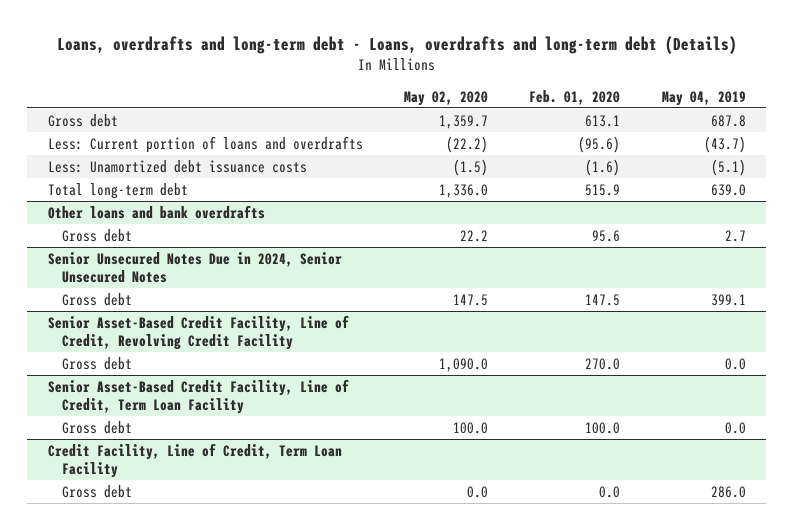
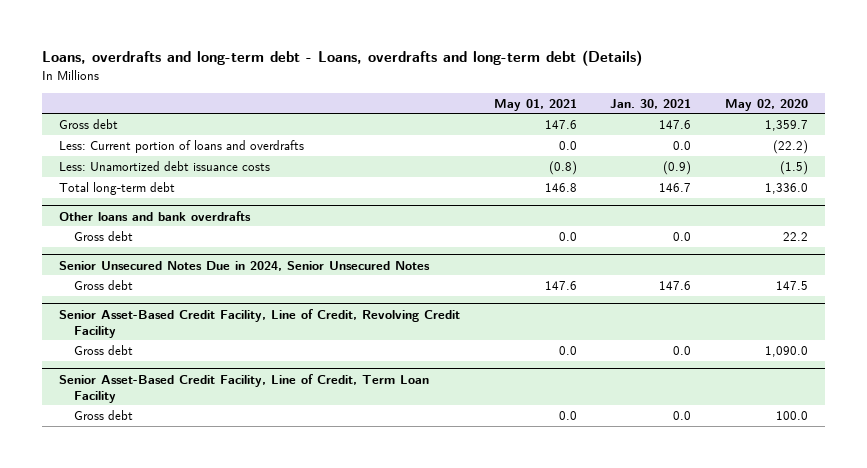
[529,89,621,105] Feb. 01, 2020 -> none
[661,90,746,106] May 04, 2019 -> none
none -> [493,98,577,111] May 01, 2021
none -> [610,98,692,109] Jan. 30, 2021
[47,442,342,478] Credit Facility, Line of Credit, Term Loan Facility -> none
[61,484,132,498] Gross debt -> none

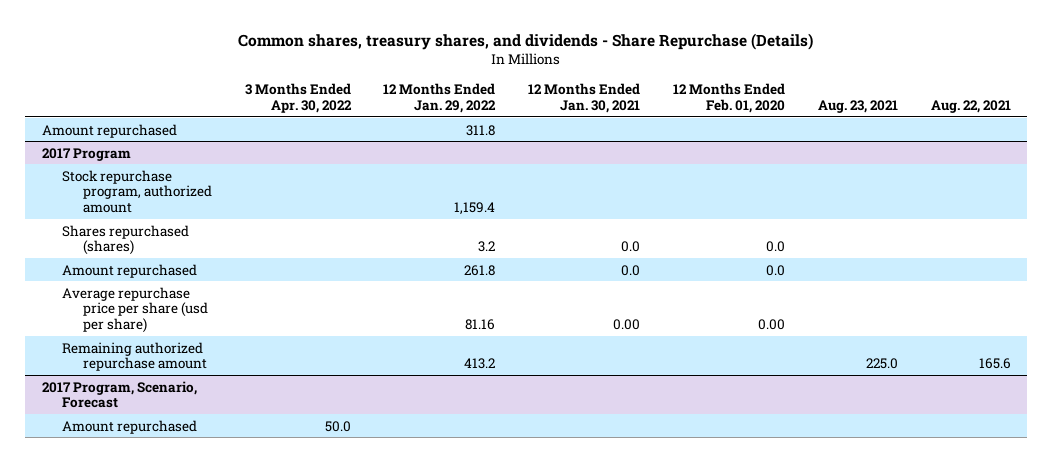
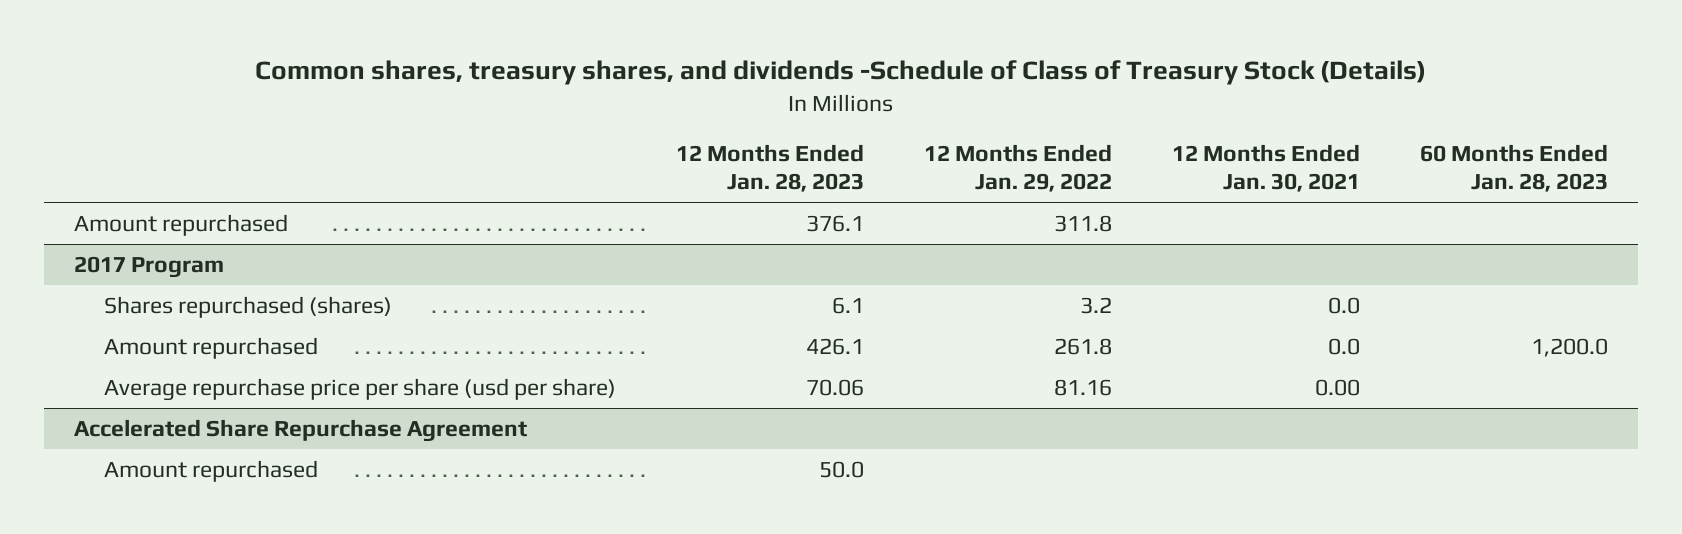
[238,32,814,50] Common shares, treasury shares, and dividends - Share Repurchase (Details) -> [254,60,1426,86] Common shares, treasury shares, and dividends -Schedule of Class of Treasury Stock (Details)
[244,82,352,113] 3 Months Ended Apr. 30, 2022 -> none
[672,82,785,113] 12 Months Ended Feb. 01, 2020 -> none
[817,99,898,113] Aug. 23, 2021 -> none
[930,99,1011,113] Aug. 22, 2021 -> none
none -> [676,144,865,193] 12 Months Ended Jan. 28, 2023
none -> [1419,144,1608,193] 60 Months Ended Jan. 28, 2023
[62,169,212,214] Stock repurchase program, authorized amount -> none
[62,341,207,372] Remaining authorized repurchase amount -> none
[41,380,197,409] 2017 Program, Scenario, Forecast -> none
none -> [73,418,527,442] Accelerated Share Repurchase Agreement

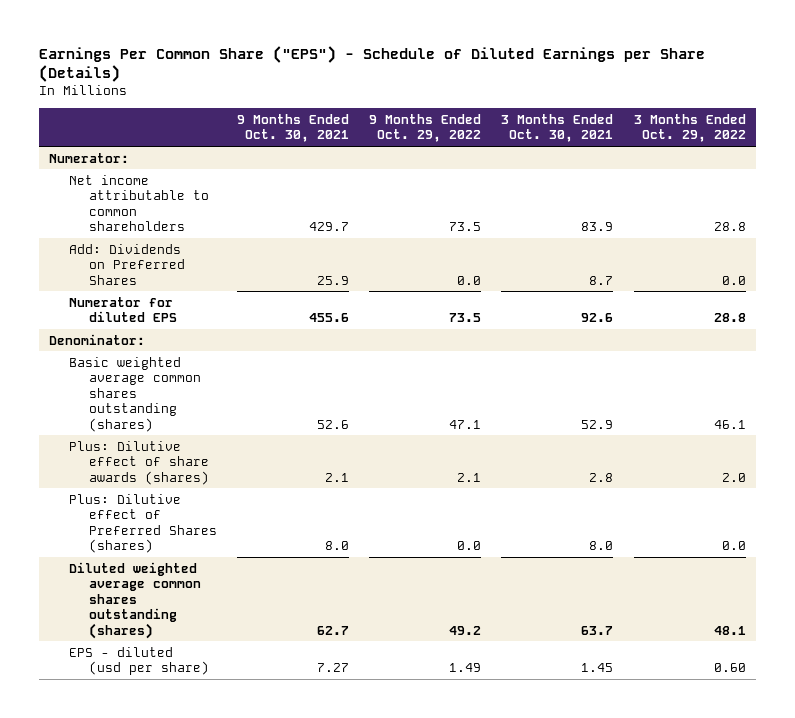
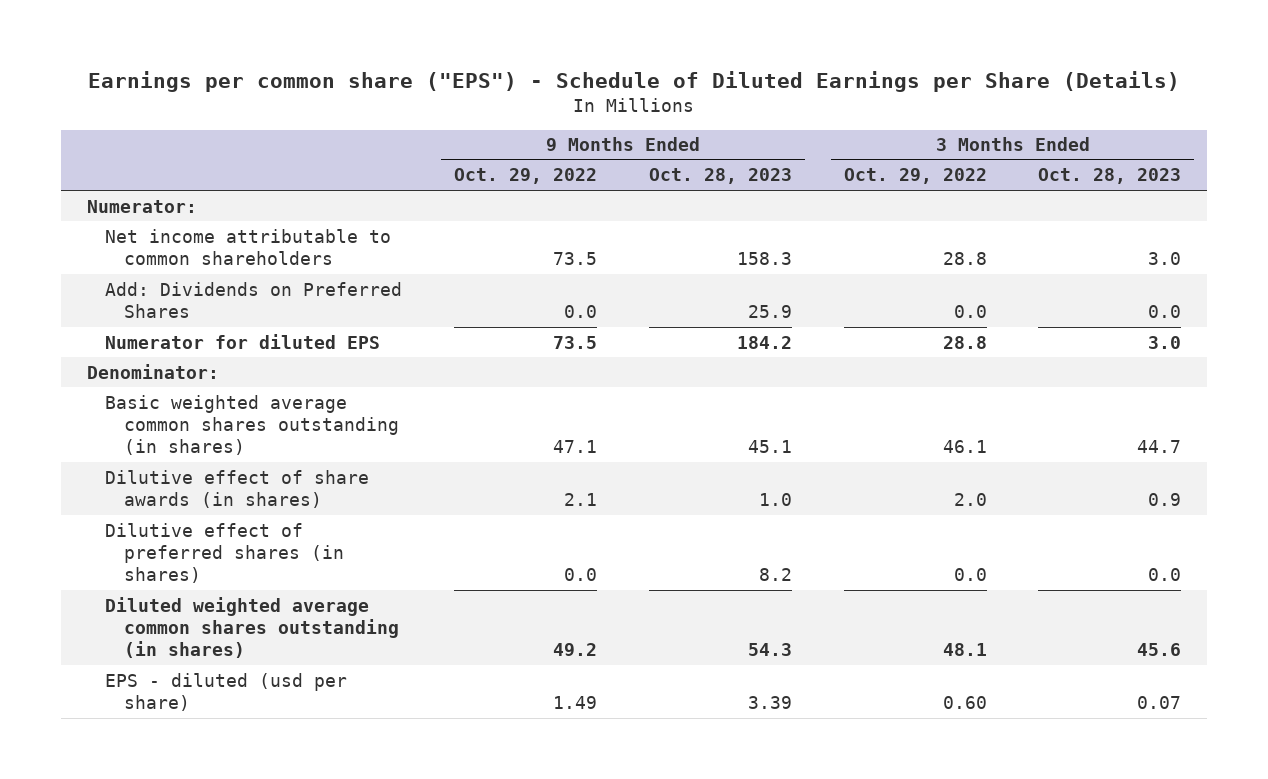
[38,45,705,83] Earnings Per Common Share ("EPS") - Schedule of Diluted Earnings per Share (Details) -> [88,71,1181,93] Earnings per common share ("EPS") - Schedule of Diluted Earnings per Share (Details)
[236,113,349,143] 9 Months Ended Oct. 30, 2021 -> none
[501,113,614,143] 3 Months Ended Oct. 30, 2021 -> none
none -> [648,168,792,185] Oct. 28, 2023
none -> [1038,168,1182,185] Oct. 28, 2023
[68,356,201,432] Basic weighted average common shares outstanding (shares) -> [105,394,399,456] Basic weighted average common shares outstanding (in shares)
[68,440,209,485] Plus: Dilutive effect of share awards (shares) -> [105,469,370,508] Dilutive effect of share awards (in shares)
[68,493,217,554] Plus: Dilutive effect of Preferred Shares (shares) -> [105,522,344,584] Dilutive effect of preferred shares (in shares)
[68,561,201,639] Diluted weighted average common shares outstanding (shares) -> [105,596,399,659] Diluted weighted average common shares outstanding (in shares)

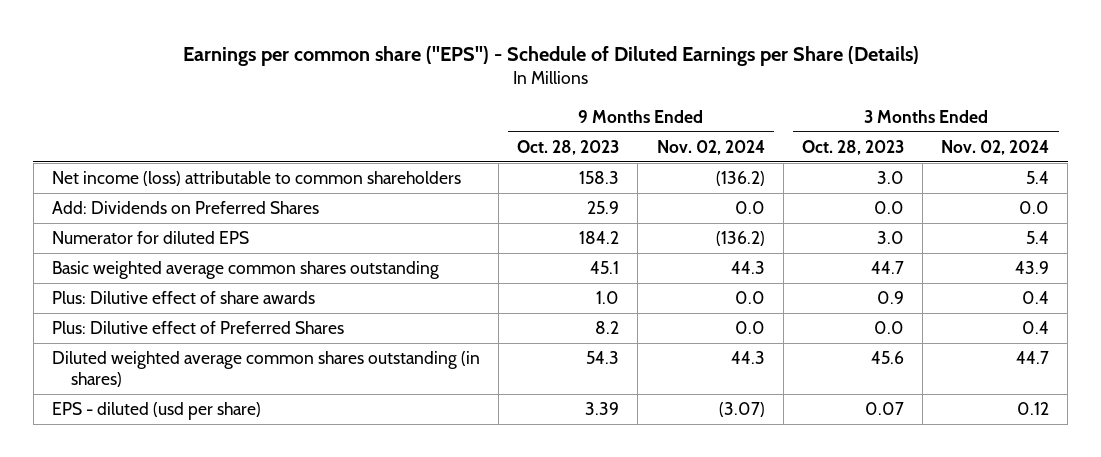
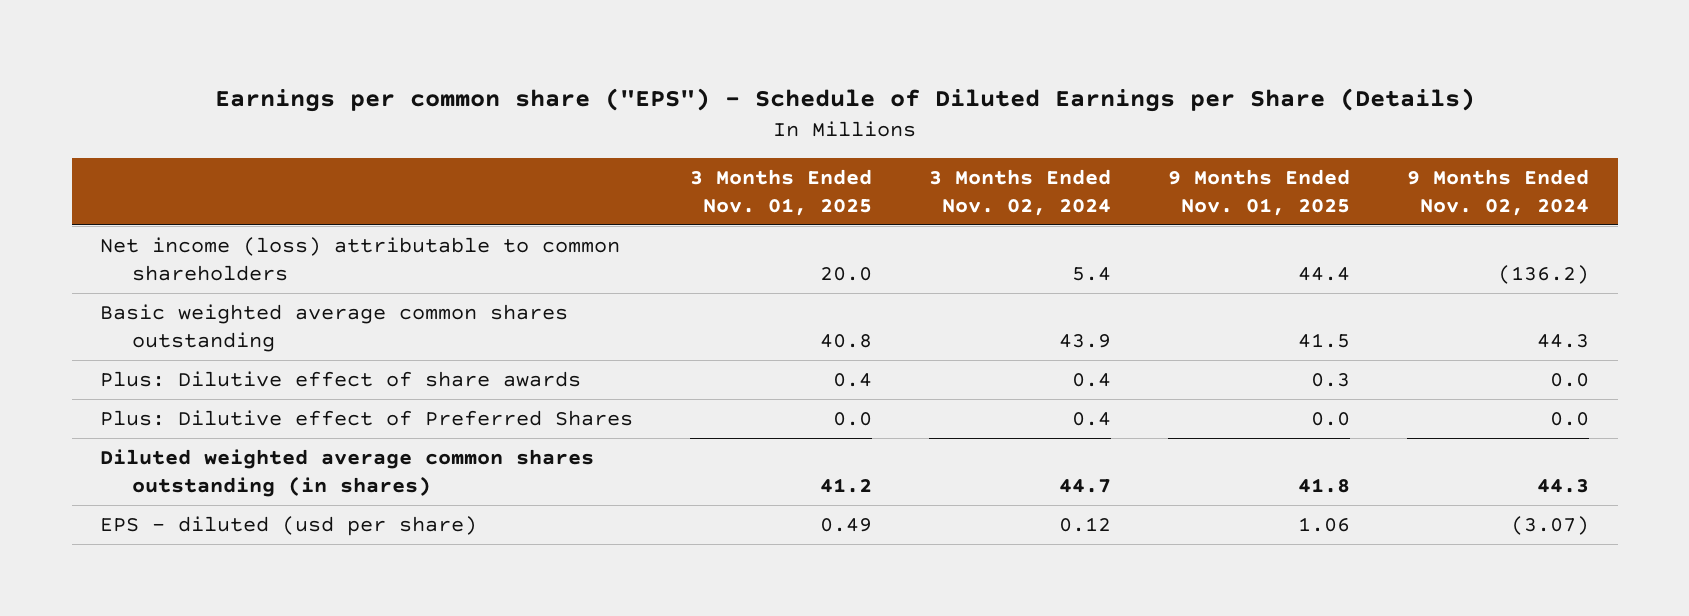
[517,139,620,155] Oct. 28, 2023 -> none
[801,139,904,155] Oct. 28, 2023 -> none
none -> [690,168,873,216] 3 Months Ended Nov. 01, 2025
none -> [1168,168,1351,216] 9 Months Ended Nov. 01, 2025
[52,201,320,215] Add: Dividends on Preferred Shares -> none
[52,231,250,245] Numerator for diluted EPS -> none

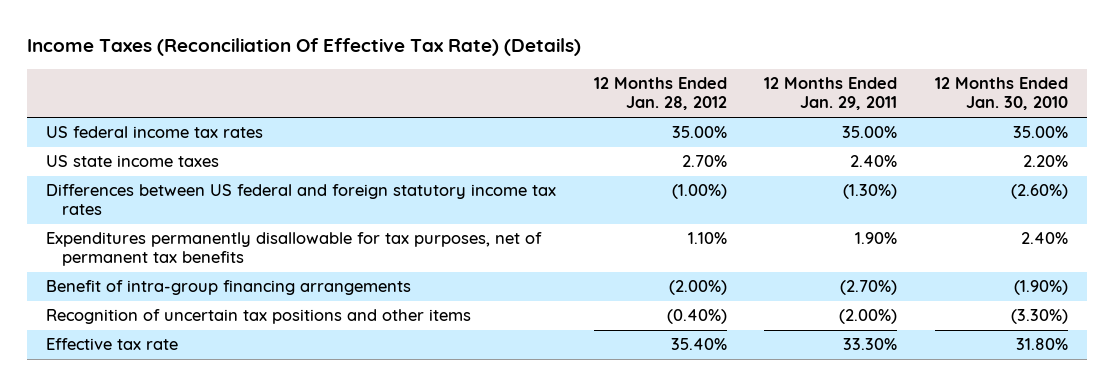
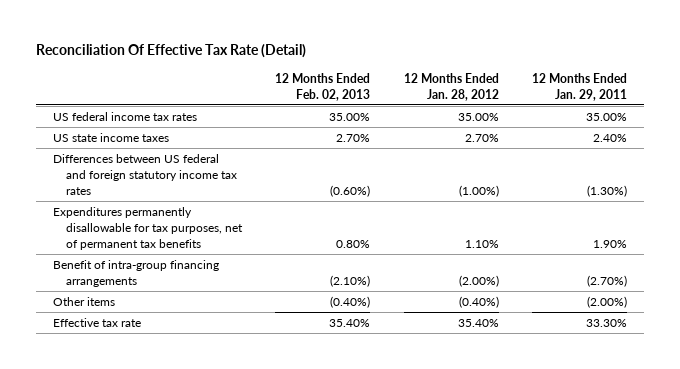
[26,38,581,57] Income Taxes (Reconciliation Of Effective Tax Rate) (Details) -> [36,44,307,59] Reconciliation Of Effective Tax Rate (Detail)
[935,77,1069,111] 12 Months Ended Jan. 30, 2010 -> none
none -> [275,72,371,101] 12 Months Ended Feb. 02, 2013
[45,309,471,325] Recognition of uncertain tax positions and other items -> none
none -> [53,297,116,307] Other items

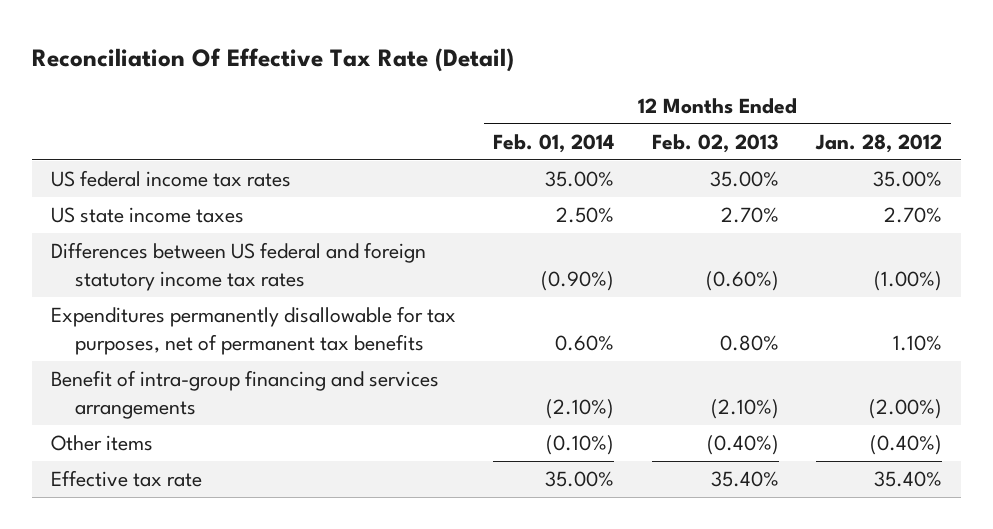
[532,72,628,101] 12 Months Ended Jan. 29, 2011 -> none
none -> [493,133,615,153] Feb. 01, 2014
[53,260,220,287] Benefit of intra-group financing arrangements -> [50,370,439,420] Benefit of intra-group financing and services arrangements

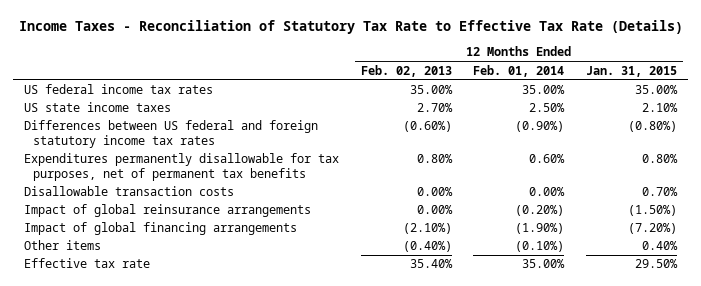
[32,47,515,72] Reconciliation Of Effective Tax Rate (Detail) -> [18,19,683,34] Income Taxes - Reconciliation of Statutory Tax Rate to Effective Tax Rate (Details)
[815,133,943,153] Jan. 28, 2012 -> none
none -> [586,65,678,77] Jan. 31, 2015
none -> [23,186,234,197] Disallowable transaction costs
none -> [23,204,311,218] Impact of global reinsurance arrangements
[50,370,439,420] Benefit of intra-group financing and services arrangements -> [23,222,297,236] Impact of global financing arrangements
[546,399,615,420] (2.10%) -> [515,223,565,235] (1.90%)

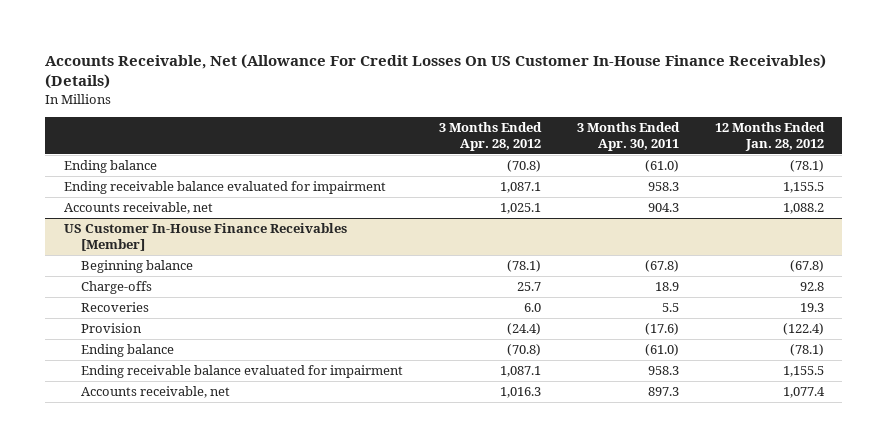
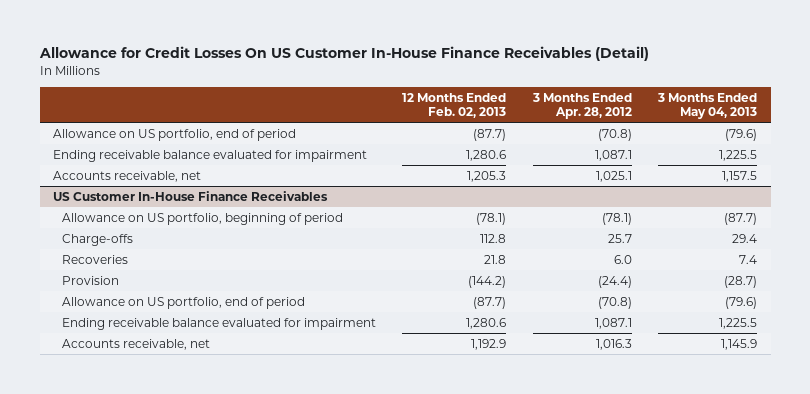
[45,53,827,90] Accounts Receivable, Net (Allowance For Credit Losses On US Customer In-House Finance Receivables) (Details) -> [38,46,649,62] Allowance for Credit Losses On US Customer In-House Finance Receivables (Detail)
[577,121,681,152] 3 Months Ended Apr. 30, 2011 -> none
[715,121,826,152] 12 Months Ended Jan. 28, 2012 -> none
none -> [402,92,507,118] 12 Months Ended Feb. 02, 2013
none -> [657,92,758,119] 3 Months Ended May 04, 2013
[63,160,157,174] Ending balance -> [52,128,296,141] Allowance on US portfolio, end of period
[63,223,347,252] US Customer In-House Finance Receivables [Member] -> [52,190,328,201] US Customer In-House Finance Receivables
[80,260,193,274] Beginning balance -> [61,212,343,225] Allowance on US portfolio, beginning of period
[80,344,174,358] Ending balance -> [61,296,305,309] Allowance on US portfolio, end of period

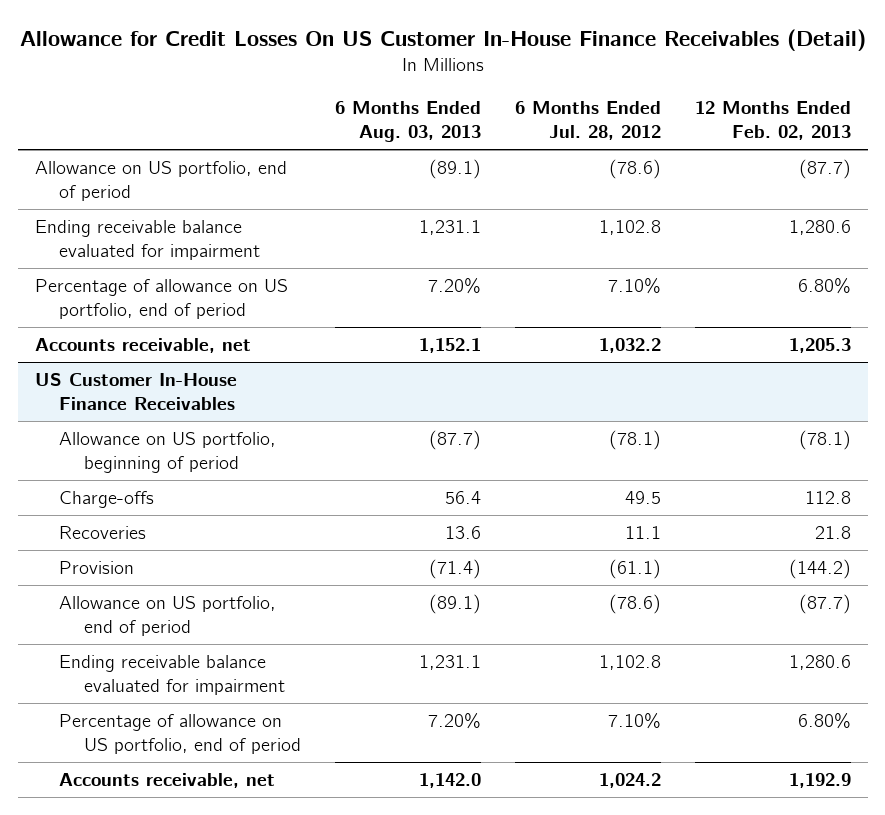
[531,92,632,119] 3 Months Ended Apr. 28, 2012 -> none
[657,92,758,119] 3 Months Ended May 04, 2013 -> none
none -> [335,100,482,142] 6 Months Ended Aug. 03, 2013
none -> [514,100,661,140] 6 Months Ended Jul. 28, 2012
none -> [34,279,288,319] Percentage of allowance on US portfolio, end of period
none -> [59,714,302,754] Percentage of allowance on US portfolio, end of period

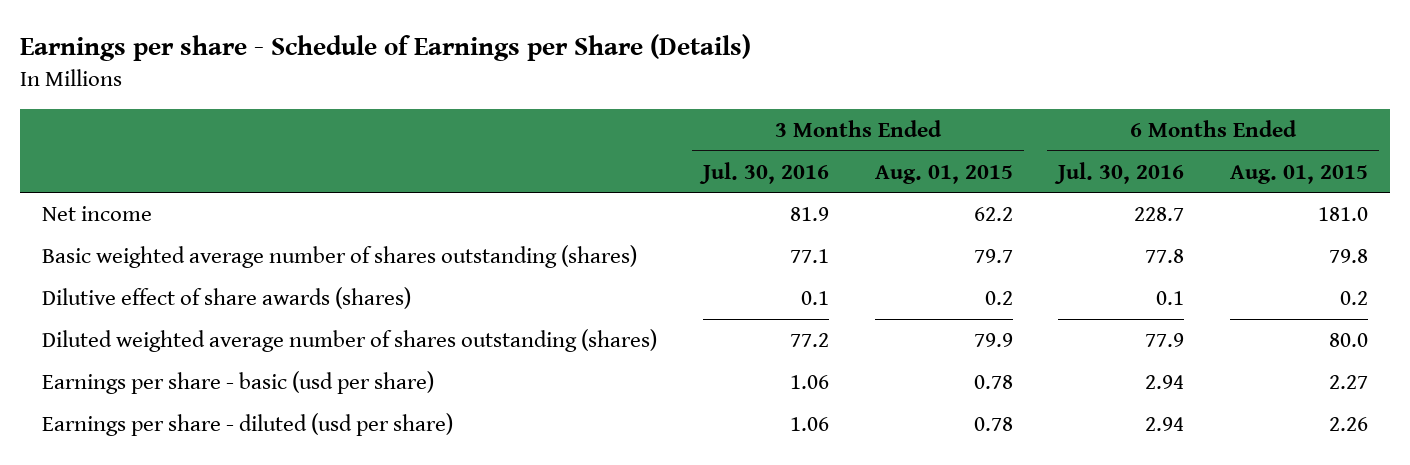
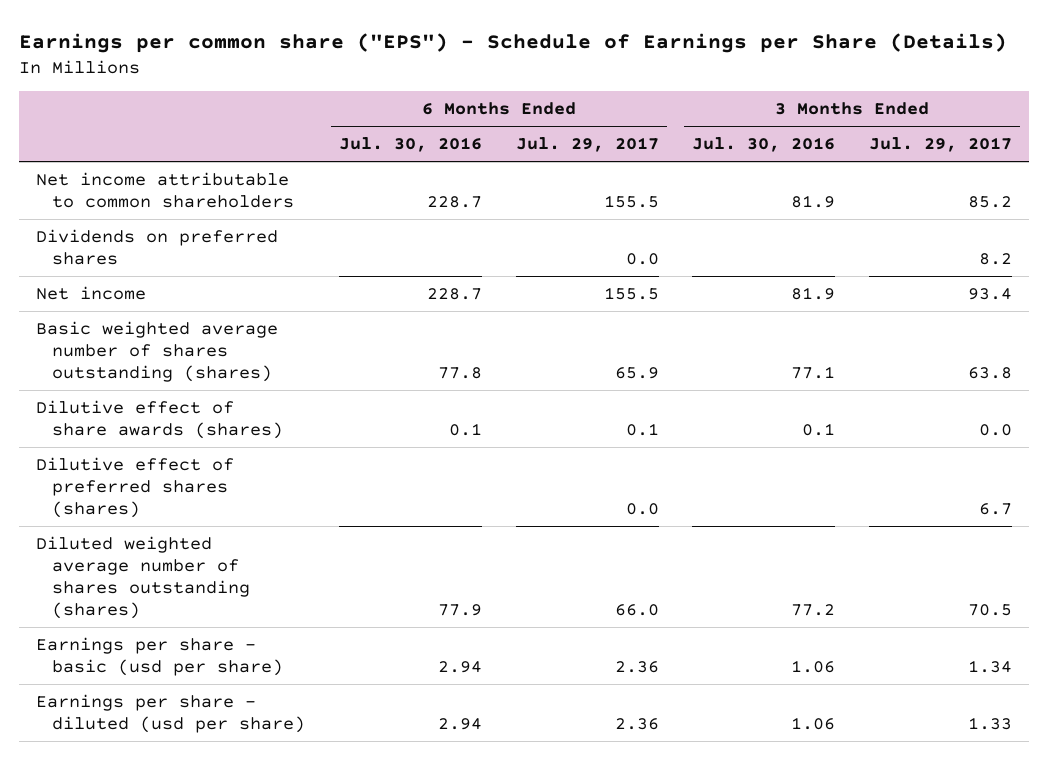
[19,34,751,62] Earnings per share - Schedule of Earnings per Share (Details) -> [18,32,1007,53] Earnings per common share ("EPS") - Schedule of Earnings per Share (Details)
[874,164,1013,184] Aug. 01, 2015 -> none
[1229,164,1368,184] Aug. 01, 2015 -> none
none -> [515,137,659,153] Jul. 29, 2017
none -> [868,137,1012,153] Jul. 29, 2017
none -> [35,172,295,208] Net income attributable to common shareholders
none -> [35,229,278,265] Dividends on preferred shares
none -> [35,457,234,518] Dilutive effect of preferred shares (shares)

